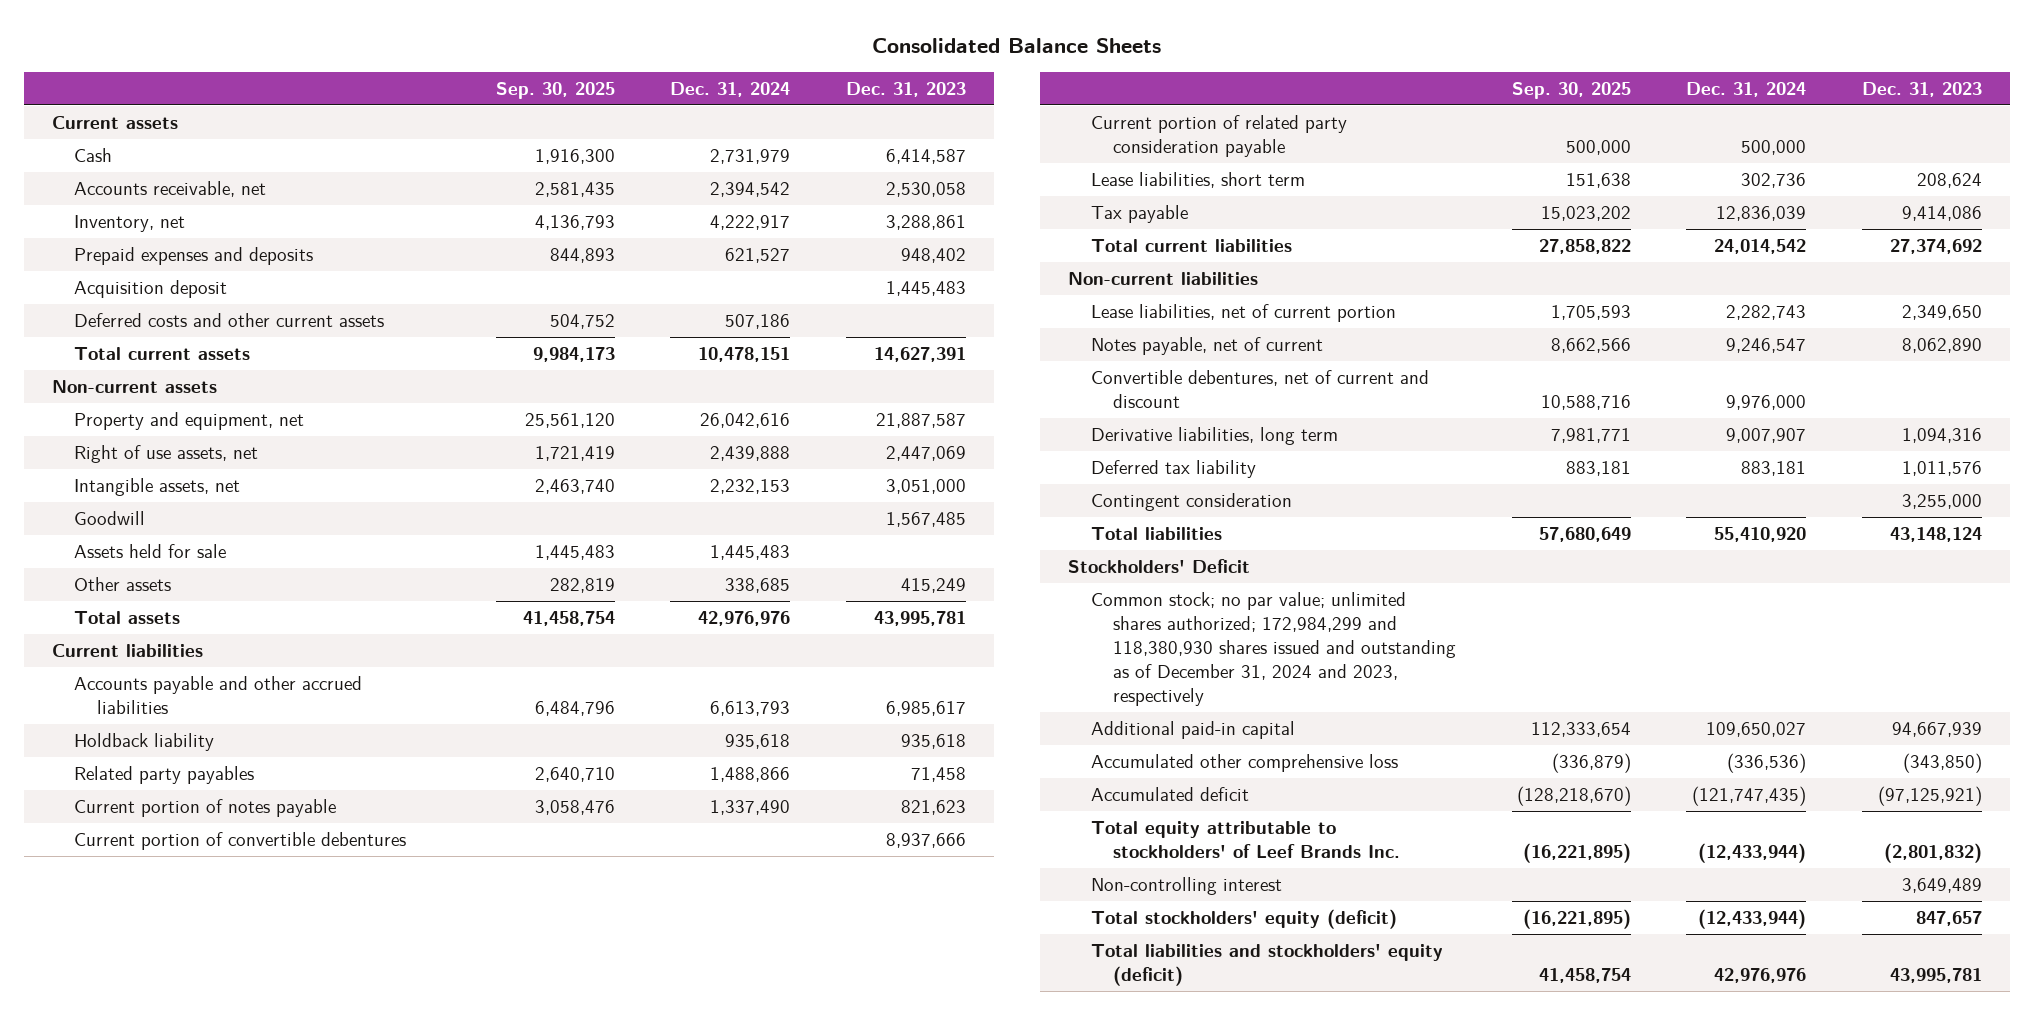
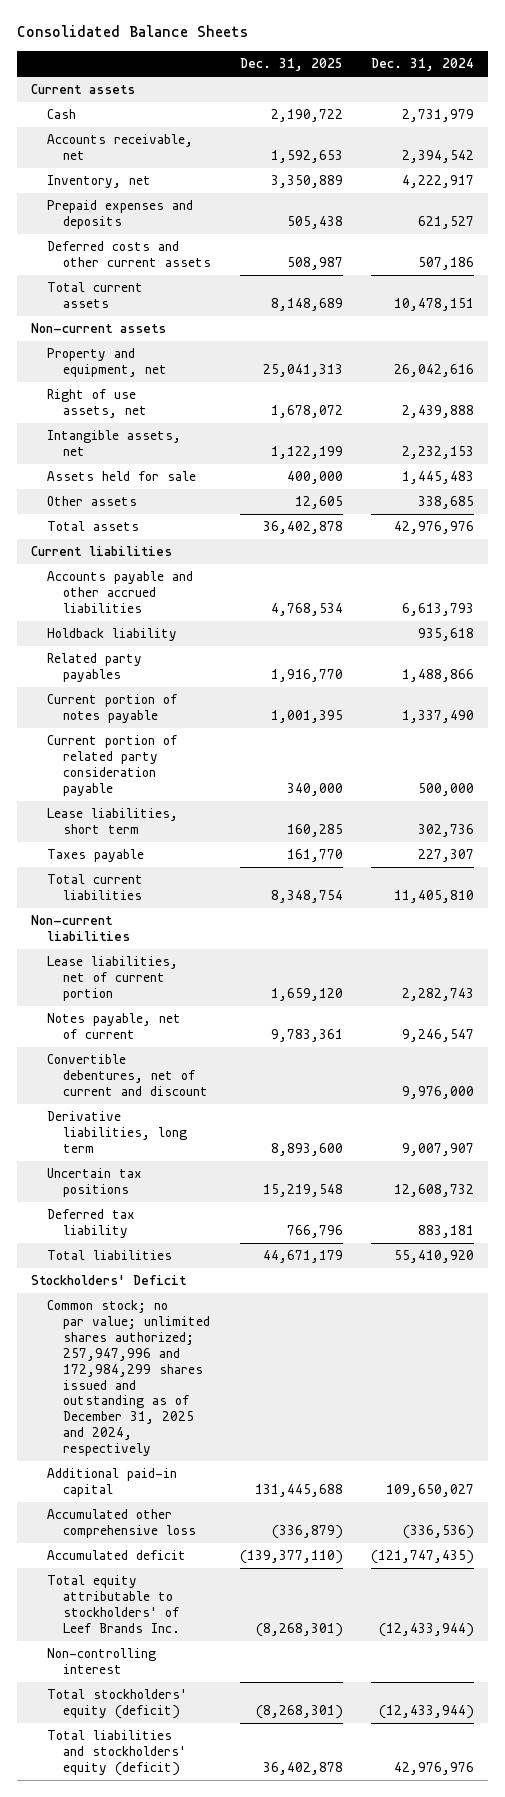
[495,81,615,99] Sep. 30, 2025 -> none
[845,81,966,97] Dec. 31, 2023 -> none
none -> [239,57,343,71] Dec. 31, 2025
[74,279,228,298] Acquisition deposit -> none
[74,510,146,525] Goodwill -> none
[74,831,407,850] Current portion of convertible debentures -> none
[1090,204,1188,223] Tax payable -> [47,849,145,863] Taxes payable
[1716,205,1807,221] 12,836,039 -> [418,849,475,863] 227,307
[1714,238,1807,254] 24,014,542 -> [394,890,475,904] 11,405,810
none -> [47,1168,143,1198] Uncertain tax positions
[1090,492,1292,511] Contingent consideration -> none
[1090,591,1457,707] Common stock; no par value; unlimited shares authorized; 172,984,299 and 118,380,930 shares issued and outstanding as of December 31, 2024 and 2023, respectively -> [47,1300,211,1457] Common stock; no par value; unlimited shares authorized; 257,947,996 and 172,984,299 shares issued and outstanding as of December 31, 2025 and 2024, respectively

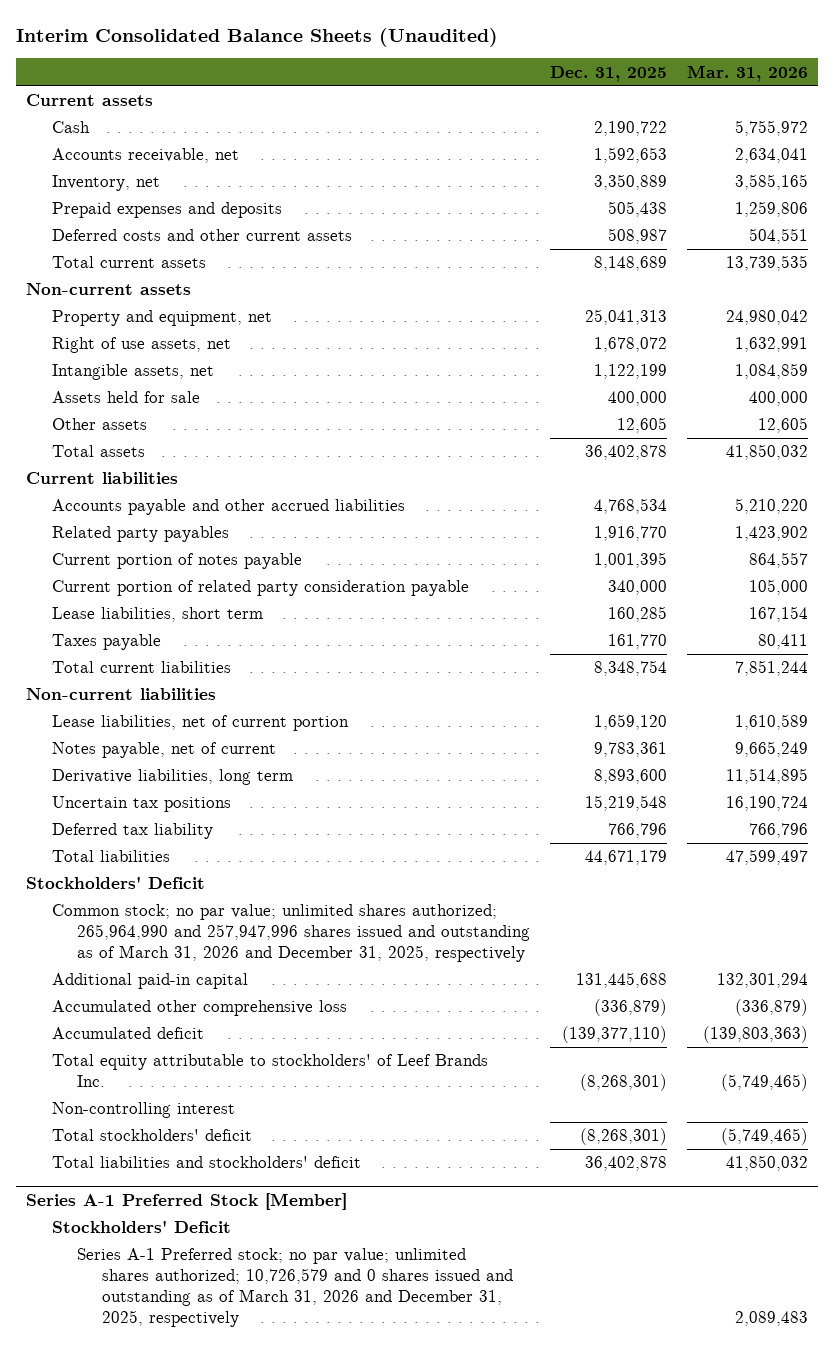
[16,25,248,38] Consolidated Balance Sheets -> [16,27,499,47] Interim Consolidated Balance Sheets (Unaudited)
[371,57,475,71] Dec. 31, 2024 -> none
none -> [686,64,808,82] Mar. 31, 2026
[47,628,178,642] Holdback liability -> none
[47,1054,209,1096] Convertible debentures, net of current and discount -> none
[47,1300,211,1457] Common stock; no par value; unlimited shares authorized; 257,947,996 and 172,984,299 shares issued and outstanding as of December 31, 2025 and 2024, respectively -> [51,904,530,963] Common stock; no par value; unlimited shares authorized; 265,964,990 and 257,947,996 shares issued and outstanding as of March 31, 2026 and December 31, 2025, respectively
[47,1689,188,1720] Total stockholders' equity (deficit) -> [51,1129,252,1142] Total stockholders' deficit
[47,1730,187,1776] Total liabilities and stockholders' equity (deficit) -> [51,1156,361,1169] Total liabilities and stockholders' deficit
none -> [26,1192,348,1210] Series A-1 Preferred Stock [Member]
none -> [51,1220,231,1234] Stockholders' Deficit
none -> [76,1248,513,1328] Series A-1 Preferred stock; no par value; unlimited shares authorized; 10,726,579 and 0 shares issued and outstanding as of March 31, 2026 and December 31, 2025, respectively

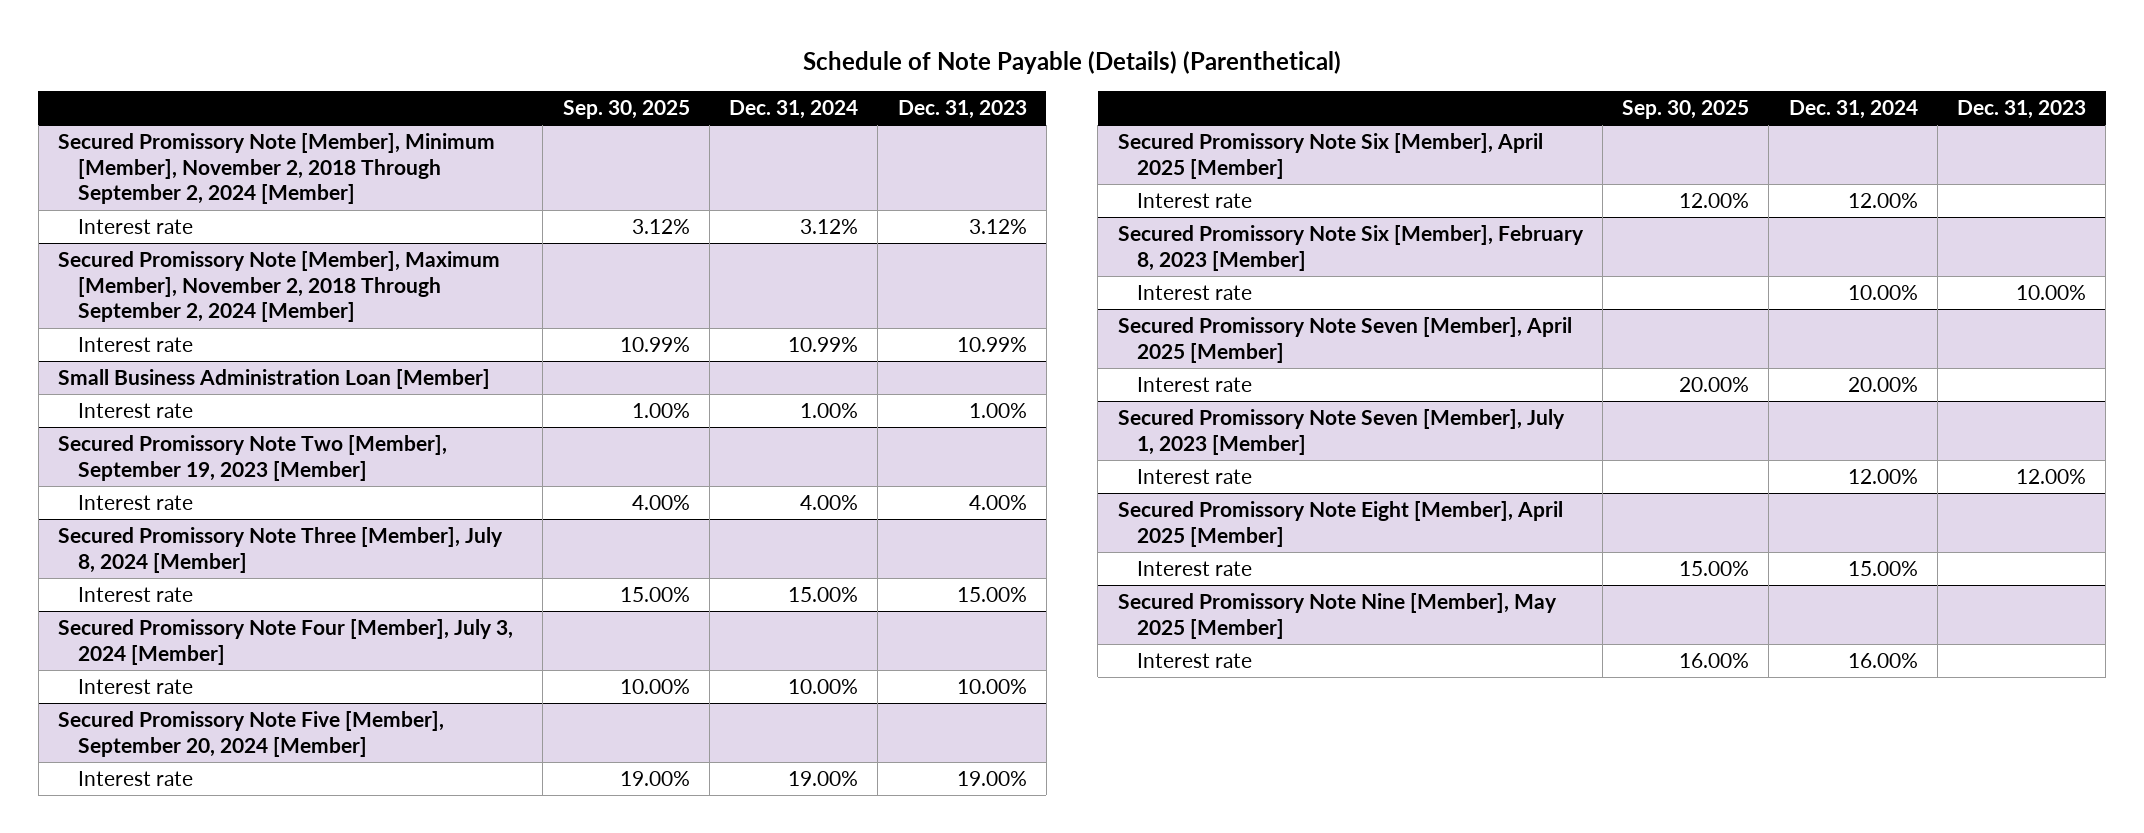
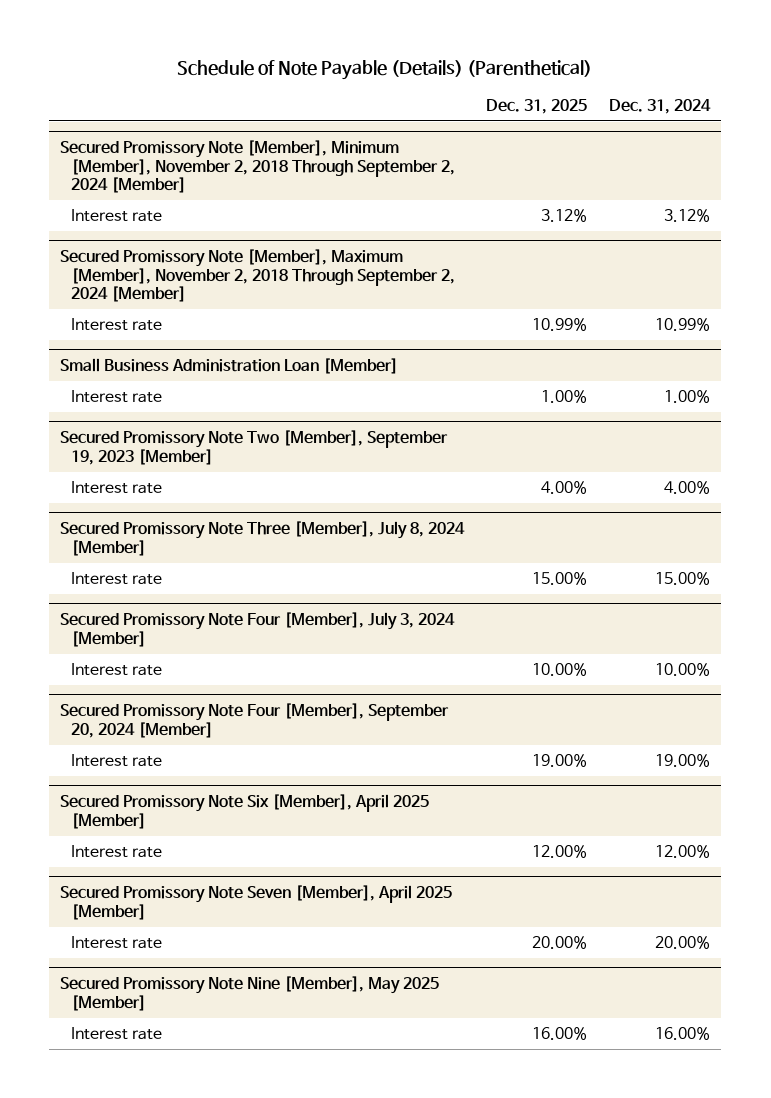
[562,99,690,119] Sep. 30, 2025 -> none
[897,99,1027,119] Dec. 31, 2023 -> none
none -> [486,98,588,114] Dec. 31, 2025
[58,711,445,757] Secured Promissory Note Five [Member], September 20, 2024 [Member] -> [60,702,450,738] Secured Promissory Note Four [Member], September 20, 2024 [Member]
[1117,225,1584,271] Secured Promissory Note Six [Member], February 8, 2023 [Member] -> none
[1136,285,1252,301] Interest rate -> none
[1117,409,1565,455] Secured Promissory Note Seven [Member], July 1, 2023 [Member] -> none
[1136,469,1252,485] Interest rate -> none
[1117,501,1563,547] Secured Promissory Note Eight [Member], April 2025 [Member] -> none
[1136,561,1252,577] Interest rate -> none

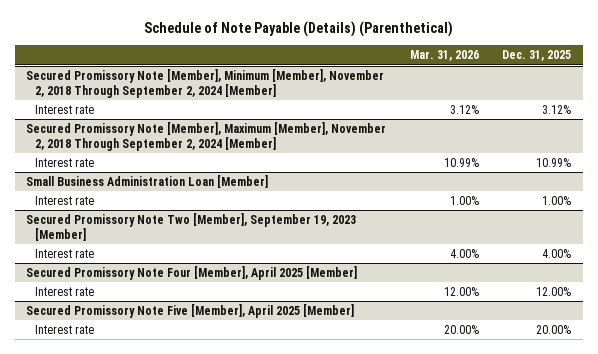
[609,98,712,114] Dec. 31, 2024 -> none
none -> [409,50,479,62] Mar. 31, 2026
[60,520,466,556] Secured Promissory Note Three [Member], July 8, 2024 [Member] -> none
[71,572,163,586] Interest rate -> none
[60,611,456,647] Secured Promissory Note Four [Member], July 3, 2024 [Member] -> none
[71,663,163,677] Interest rate -> none
[60,702,450,738] Secured Promissory Note Four [Member], September 20, 2024 [Member] -> none
[71,754,163,768] Interest rate -> none
[60,793,430,829] Secured Promissory Note Six [Member], April 2025 [Member] -> [26,265,358,280] Secured Promissory Note Four [Member], April 2025 [Member]
[60,884,453,920] Secured Promissory Note Seven [Member], April 2025 [Member] -> [26,303,355,318] Secured Promissory Note Five [Member], April 2025 [Member]
[60,975,440,1011] Secured Promissory Note Nine [Member], May 2025 [Member] -> none
[71,1027,163,1041] Interest rate -> none

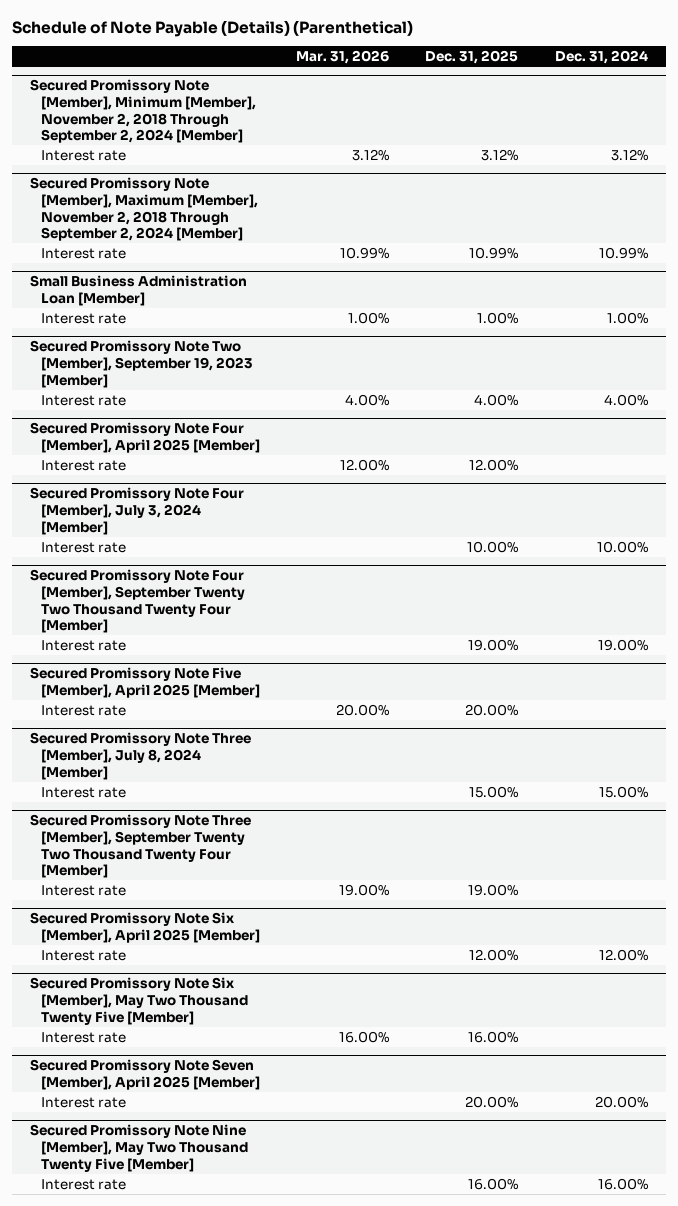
none -> [554,50,648,65] Dec. 31, 2024
none -> [30,487,245,535] Secured Promissory Note Four [Member], July 3, 2024 [Member]
none -> [40,542,126,554] Interest rate
none -> [30,569,245,634] Secured Promissory Note Four [Member], September Twenty Two Thousand Twenty Four [Member]
none -> [40,640,126,652] Interest rate
none -> [30,732,252,780] Secured Promissory Note Three [Member], July 8, 2024 [Member]
none -> [40,787,126,799] Interest rate
none -> [30,814,252,879] Secured Promissory Note Three [Member], September Twenty Two Thousand Twenty Four [Member]
none -> [40,885,126,897] Interest rate
none -> [30,912,260,943] Secured Promissory Note Six [Member], April 2025 [Member]
none -> [40,950,126,962] Interest rate
none -> [30,977,248,1025] Secured Promissory Note Six [Member], May Two Thousand Twenty Five [Member]
none -> [40,1032,126,1044] Interest rate
none -> [30,1059,260,1090] Secured Promissory Note Seven [Member], April 2025 [Member]
none -> [40,1097,126,1109] Interest rate
none -> [30,1124,248,1172] Secured Promissory Note Nine [Member], May Two Thousand Twenty Five [Member]
none -> [40,1179,126,1191] Interest rate

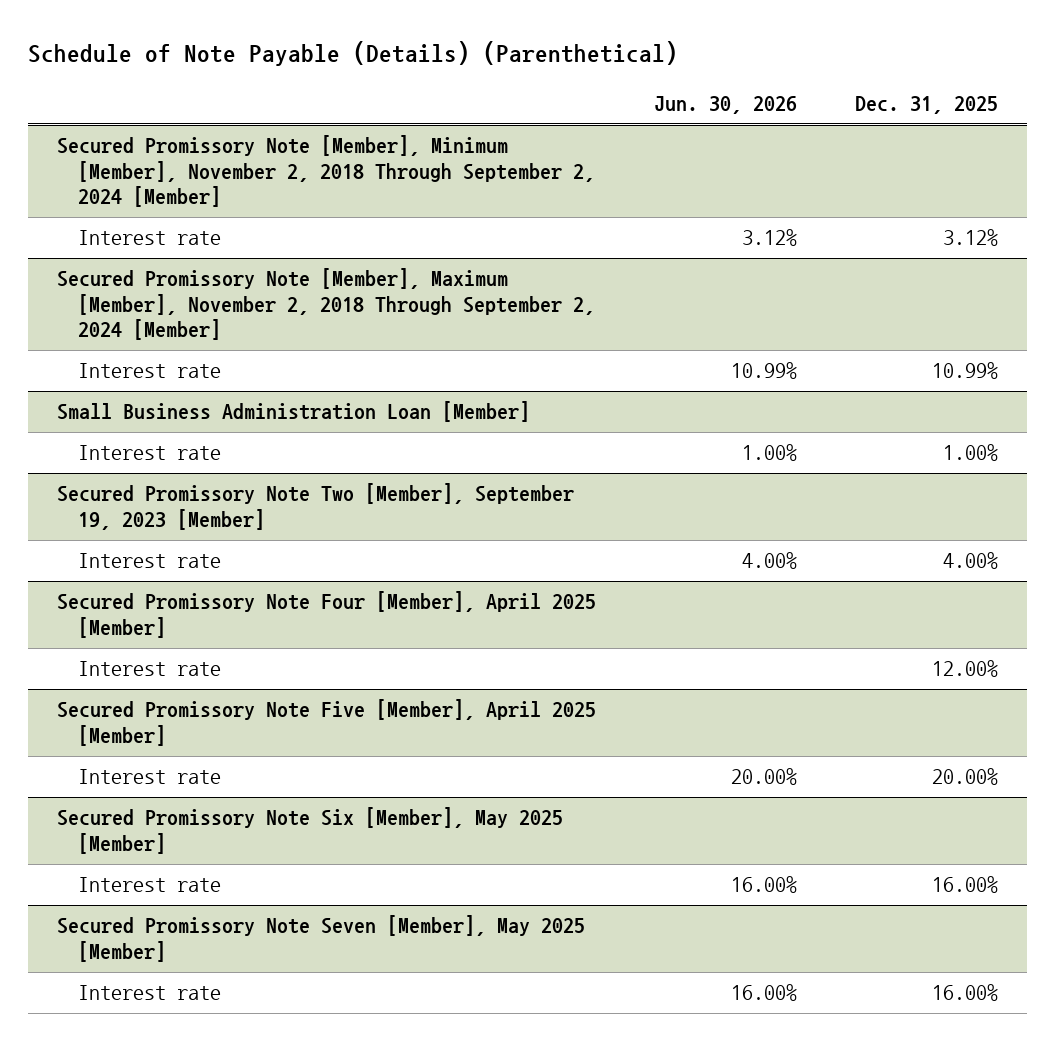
[296,50,390,65] Mar. 31, 2026 -> none
[554,50,648,65] Dec. 31, 2024 -> none
none -> [654,95,798,114] Jun. 30, 2026
[30,487,245,535] Secured Promissory Note Four [Member], July 3, 2024 [Member] -> none
[40,542,126,554] Interest rate -> none
[30,569,245,634] Secured Promissory Note Four [Member], September Twenty Two Thousand Twenty Four [Member] -> none
[40,640,126,652] Interest rate -> none
[30,732,252,780] Secured Promissory Note Three [Member], July 8, 2024 [Member] -> none
[40,787,126,799] Interest rate -> none
[30,814,252,879] Secured Promissory Note Three [Member], September Twenty Two Thousand Twenty Four [Member] -> none
[40,885,126,897] Interest rate -> none
[40,950,126,962] Interest rate -> none
[30,977,248,1025] Secured Promissory Note Six [Member], May Two Thousand Twenty Five [Member] -> none
[30,912,260,943] Secured Promissory Note Six [Member], April 2025 [Member] -> [57,807,564,854] Secured Promissory Note Six [Member], May 2025 [Member]
[40,1097,126,1109] Interest rate -> none
[30,1124,248,1172] Secured Promissory Note Nine [Member], May Two Thousand Twenty Five [Member] -> none
[30,1059,260,1090] Secured Promissory Note Seven [Member], April 2025 [Member] -> [57,915,586,962] Secured Promissory Note Seven [Member], May 2025 [Member]

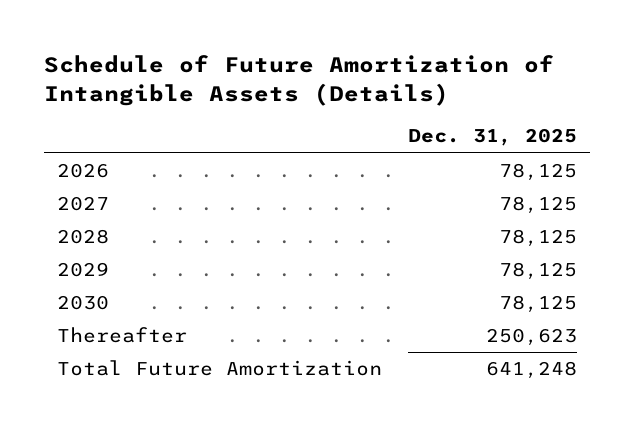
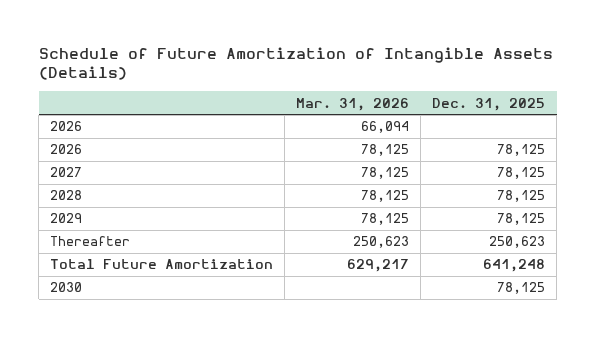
none -> [296,97,410,111] Mar. 31, 2026
none -> [50,121,83,132] 2026
[56,295,109,311] 2030 -> [50,282,83,293] 2030

